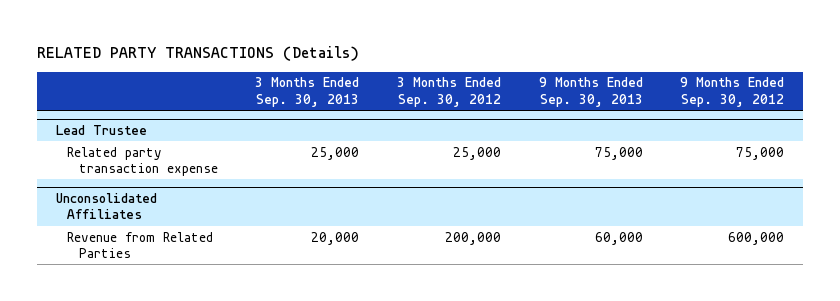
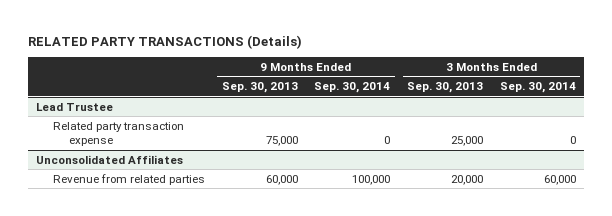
[397,77,502,107] 3 Months Ended Sep. 30, 2012 -> none
[680,77,785,107] 9 Months Ended Sep. 30, 2012 -> none
none -> [314,82,391,94] Sep. 30, 2014
none -> [499,82,576,94] Sep. 30, 2014
[67,231,214,259] Revenue from Related Parties -> [52,173,205,185] Revenue from related parties

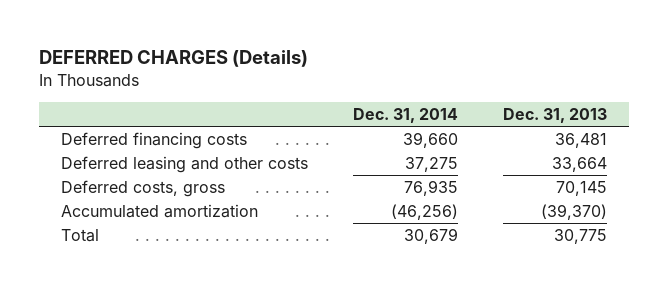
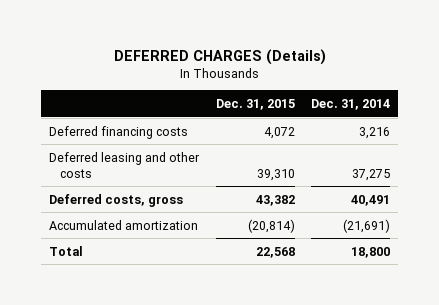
[502,107,607,123] Dec. 31, 2013 -> none
none -> [215,98,295,110] Dec. 31, 2015
[402,132,458,149] 39,660 -> [358,126,390,139] 3,216
[403,180,458,197] 76,935 -> [350,194,390,206] 40,491
[390,204,458,221] (46,256) -> [342,218,390,233] (21,691)
[403,228,458,245] 30,679 -> [350,246,390,258] 18,800

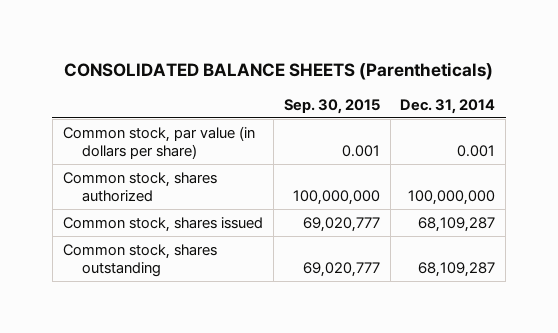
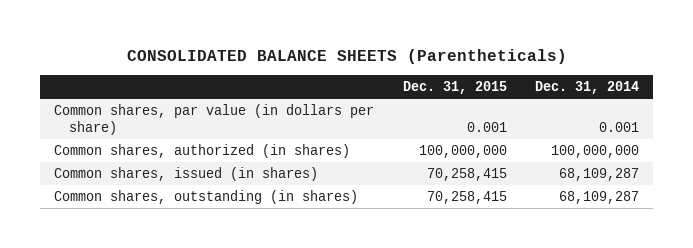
[283,98,380,114] Sep. 30, 2015 -> none
none -> [402,81,507,95] Dec. 31, 2015
[62,125,255,159] Common stock, par value (in dollars per share) -> [54,104,375,135] Common shares, par value (in dollars per share)
[62,171,217,202] Common stock, shares authorized -> [54,144,351,159] Common shares, authorized (in shares)
[62,216,263,232] Common stock, shares issued -> [54,167,319,182] Common shares, issued (in shares)
[62,243,217,277] Common stock, shares outstanding -> [54,190,359,205] Common shares, outstanding (in shares)

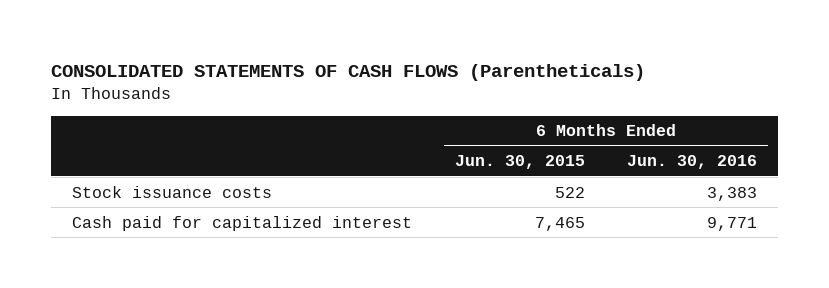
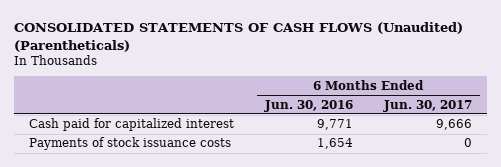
[50,63,645,81] CONSOLIDATED STATEMENTS OF CASH FLOWS (Parentheticals) -> [13,21,463,52] CONSOLIDATED STATEMENTS OF CASH FLOWS (Unaudited) (Parentheticals)
[454,155,585,170] Jun. 30, 2015 -> none
none -> [382,99,472,112] Jun. 30, 2017
[71,185,272,198] Stock issuance costs -> none
none -> [29,137,232,151] Payments of stock issuance costs

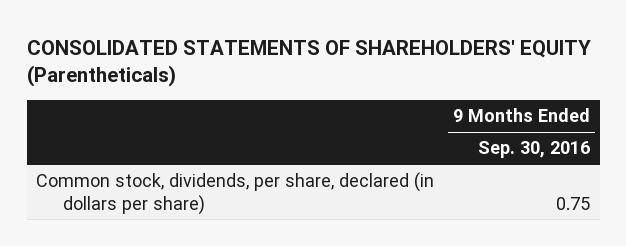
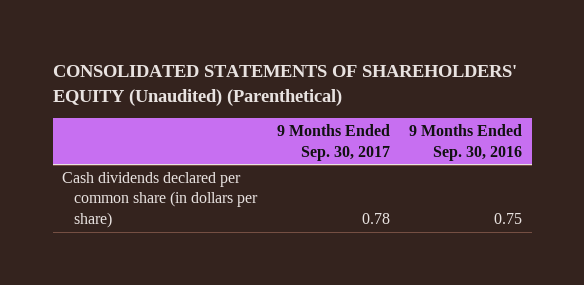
[26,39,591,88] CONSOLIDATED STATEMENTS OF SHAREHOLDERS' EQUITY (Parentheticals) -> [52,65,517,107] CONSOLIDATED STATEMENTS OF SHAREHOLDERS' EQUITY (Unaudited) (Parenthetical)
none -> [276,123,390,161] 9 Months Ended Sep. 30, 2017
[36,172,435,215] Common stock, dividends, per share, declared (in dollars per share) -> [62,171,259,229] Cash dividends declared per common share (in dollars per share)

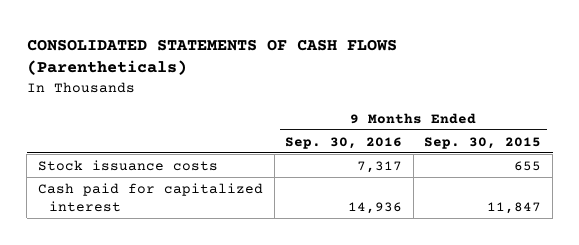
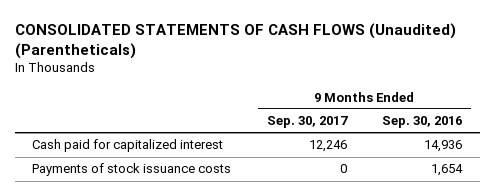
[26,38,397,76] CONSOLIDATED STATEMENTS OF CASH FLOWS (Parentheticals) -> [14,22,456,59] CONSOLIDATED STATEMENTS OF CASH FLOWS (Unaudited) (Parentheticals)
[424,136,542,149] Sep. 30, 2015 -> none
none -> [266,116,348,129] Sep. 30, 2017
[37,159,218,171] Stock issuance costs -> none
none -> [32,163,232,177] Payments of stock issuance costs

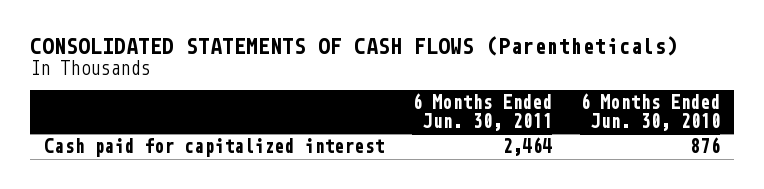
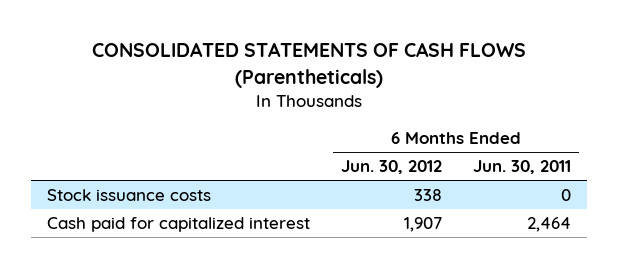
[580,93,721,131] 6 Months Ended Jun. 30, 2010 -> none
none -> [340,160,442,175] Jun. 30, 2012
none -> [46,189,211,202] Stock issuance costs

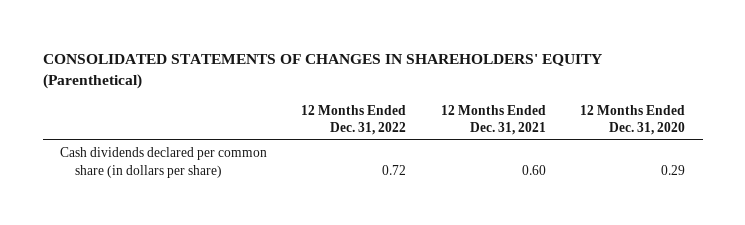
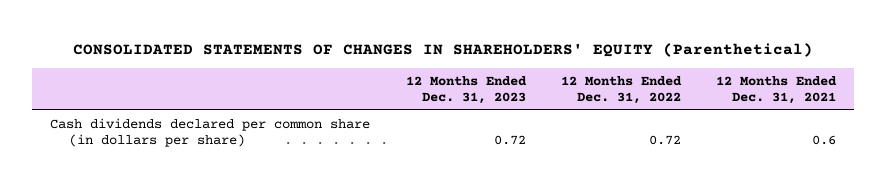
[580,104,686,136] 12 Months Ended Dec. 31, 2020 -> none
none -> [405,76,527,105] 12 Months Ended Dec. 31, 2023
[521,164,546,175] 0.60 -> [812,134,837,145] 0.6

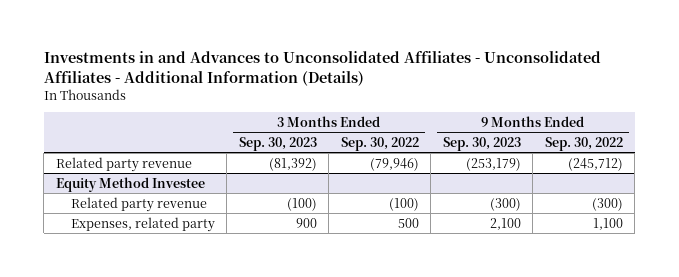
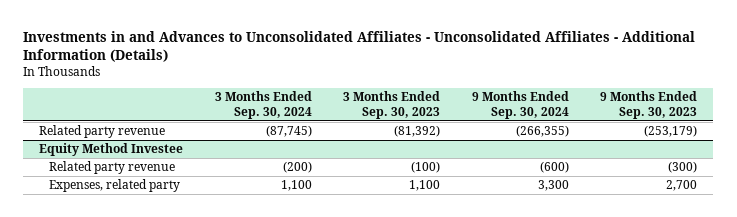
[340,136,419,151] Sep. 30, 2022 -> none
[544,136,623,151] Sep. 30, 2022 -> none
none -> [214,91,312,119] 3 Months Ended Sep. 30, 2024
none -> [471,91,569,119] 9 Months Ended Sep. 30, 2024
[295,217,317,228] 900 -> [409,180,441,192] 1,100
[489,217,521,230] 2,100 -> [666,180,698,192] 2,700

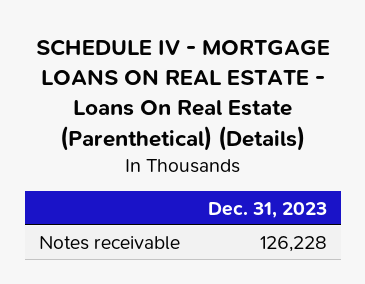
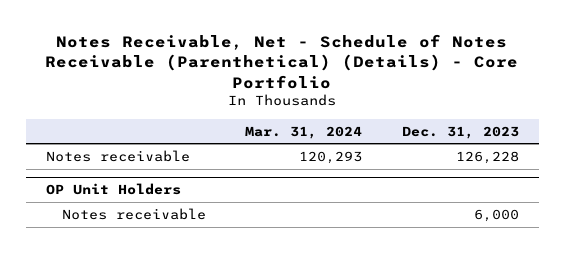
[35,38,330,151] SCHEDULE IV - MORTGAGE LOANS ON REAL ESTATE - Loans On Real Estate (Parenthetical) (Details) -> [45,33,519,89] Notes Receivable, Net - Schedule of Notes Receivable (Parenthetical) (Details) - Core Portfolio
none -> [245,125,363,139] Mar. 31, 2024
none -> [45,183,181,196] OP Unit Holders
none -> [62,207,207,220] Notes receivable

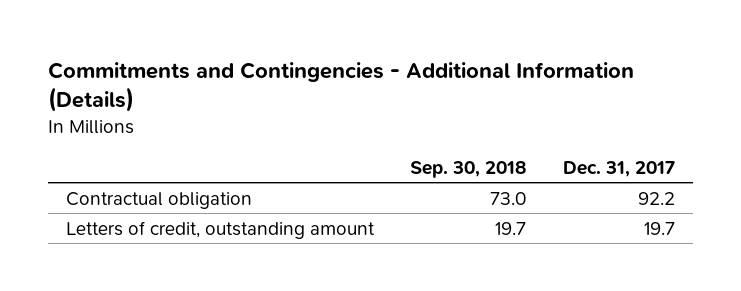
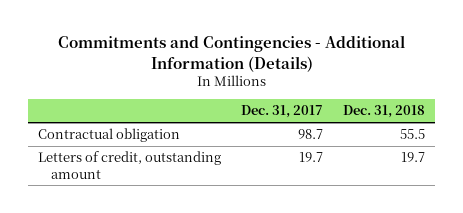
[410,160,527,178] Sep. 30, 2018 -> none
none -> [342,105,425,119] Dec. 31, 2018
[637,191,675,205] 92.2 -> [298,129,324,140] 98.7

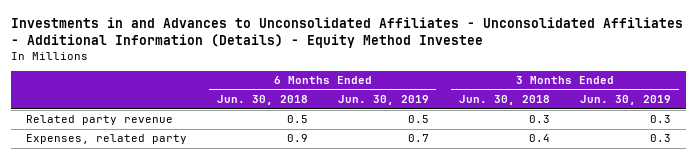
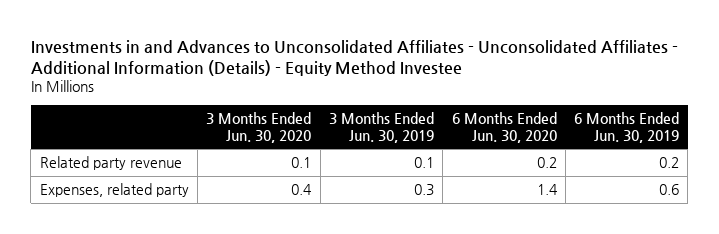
[216,95,308,106] Jun. 30, 2018 -> none
[459,95,551,106] Jun. 30, 2018 -> none
none -> [206,111,312,143] 3 Months Ended Jun. 30, 2020
none -> [451,111,557,143] 6 Months Ended Jun. 30, 2020
[407,115,429,124] 0.5 -> [659,157,680,169] 0.2
[650,115,672,124] 0.3 -> [413,157,434,169] 0.1
[407,134,429,143] 0.7 -> [659,184,680,196] 0.6

